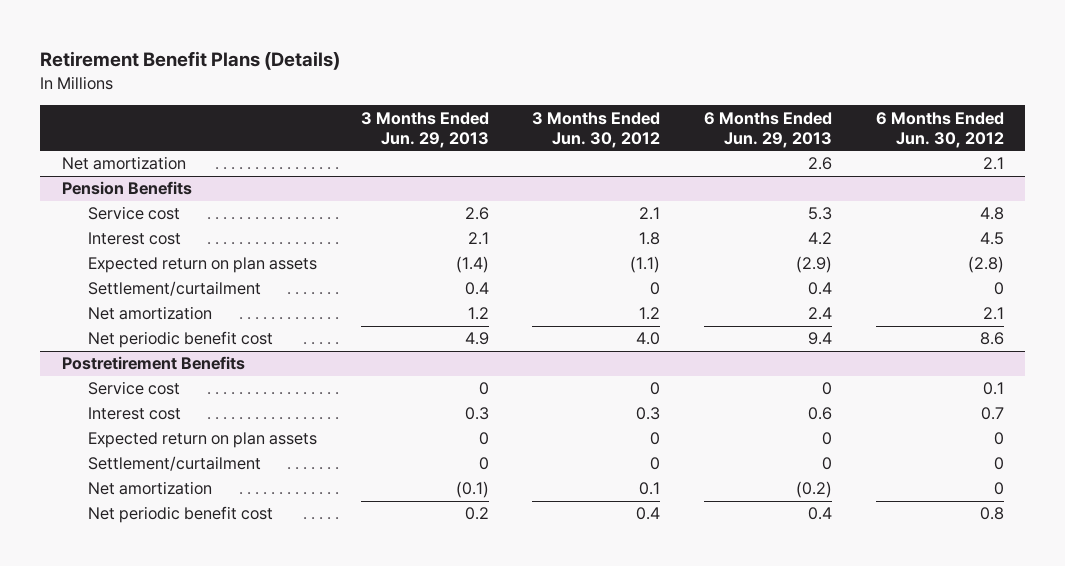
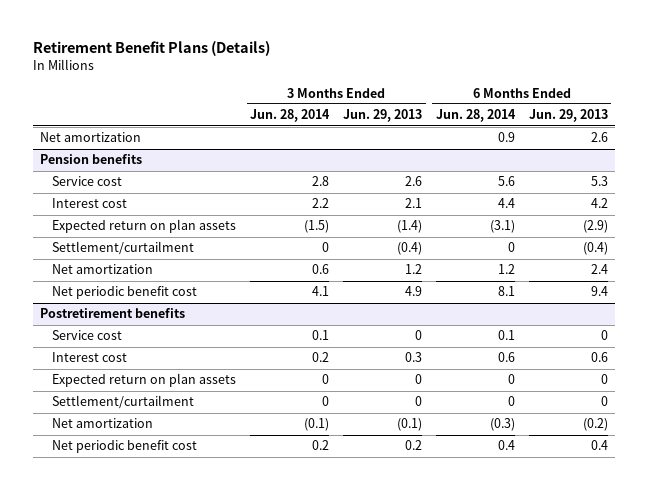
[532,111,661,148] 3 Months Ended Jun. 30, 2012 -> none
[875,111,1004,148] 6 Months Ended Jun. 30, 2012 -> none
none -> [250,109,331,123] Jun. 28, 2014
none -> [435,109,516,123] Jun. 28, 2014
[61,181,192,196] Pension Benefits -> [40,154,143,165] Pension benefits
[464,282,489,296] 0.4 -> [397,242,423,256] (0.4)
[807,282,832,296] 0.4 -> [582,242,608,256] (0.4)
[61,356,245,371] Postretirement Benefits -> [40,308,186,319] Postretirement benefits

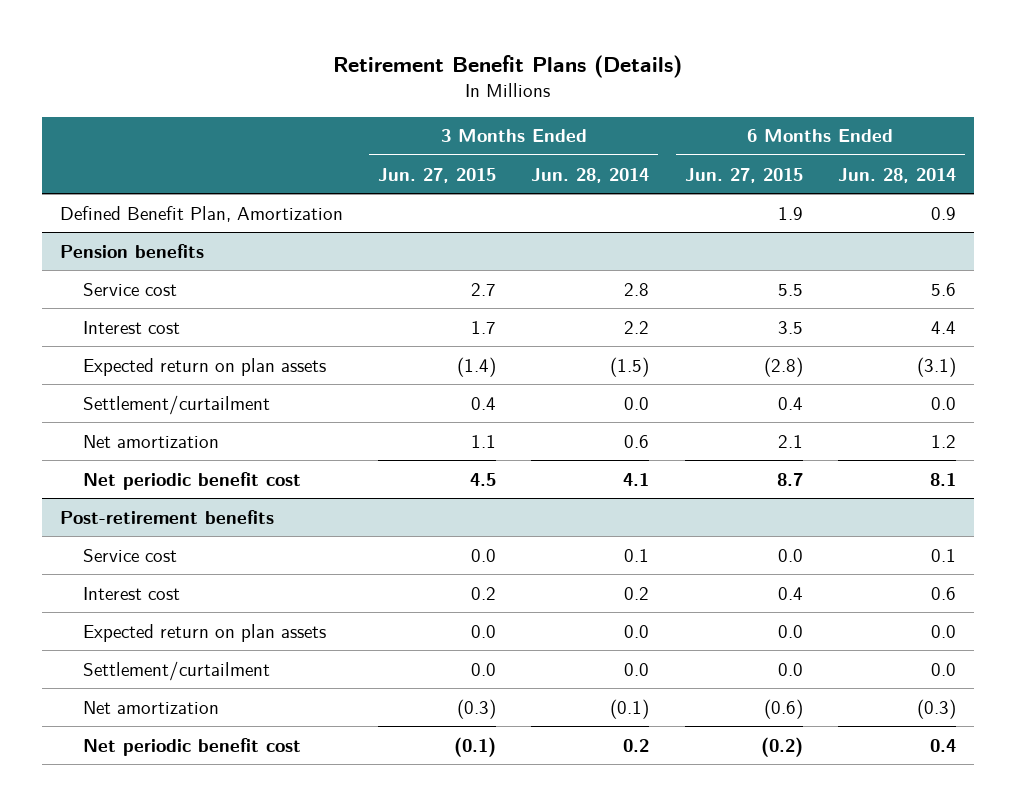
[343,109,423,123] Jun. 29, 2013 -> none
[528,109,608,123] Jun. 29, 2013 -> none
none -> [377,167,496,183] Jun. 27, 2015
none -> [684,167,803,183] Jun. 27, 2015
[40,132,142,143] Net amortization -> [59,205,343,222] Defined Benefit Plan, Amortization
[322,242,330,253] 0 -> [624,396,650,410] 0.0
[507,242,515,253] 0 -> [930,396,956,410] 0.0
[40,308,186,319] Postretirement benefits -> none
none -> [59,509,274,524] Post-retirement benefits
[322,374,330,385] 0 -> [624,624,650,638] 0.0
[507,374,515,385] 0 -> [930,624,956,638] 0.0
[322,396,330,407] 0 -> [624,662,650,676] 0.0
[507,396,515,407] 0 -> [930,662,956,676] 0.0

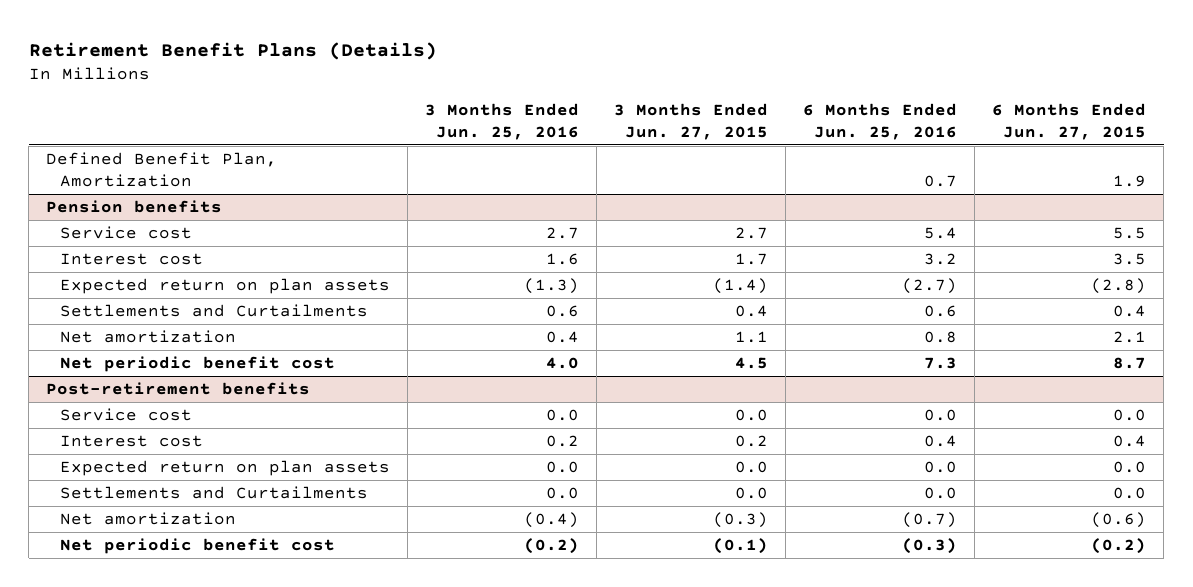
[531,167,650,183] Jun. 28, 2014 -> none
[837,167,956,183] Jun. 28, 2014 -> none
none -> [425,102,580,140] 3 Months Ended Jun. 25, 2016
none -> [803,102,958,140] 6 Months Ended Jun. 25, 2016
[83,394,271,415] Settlement/curtailment -> [60,304,369,318] Settlements and Curtailments
[83,660,271,681] Settlement/curtailment -> [60,486,369,500] Settlements and Curtailments

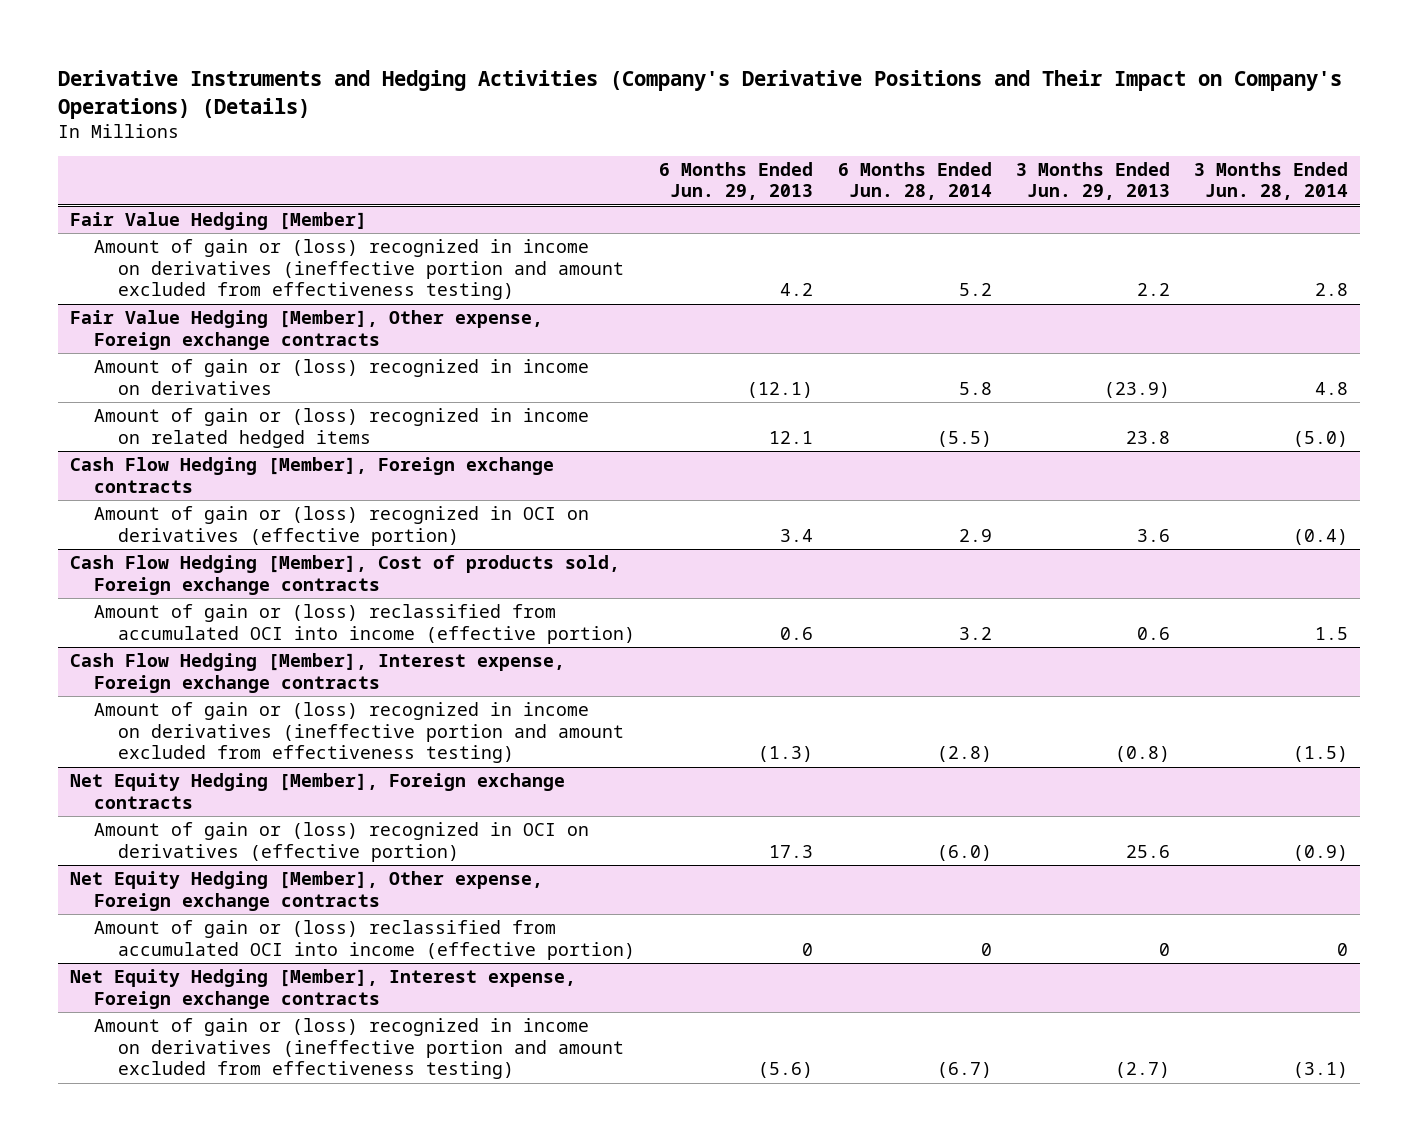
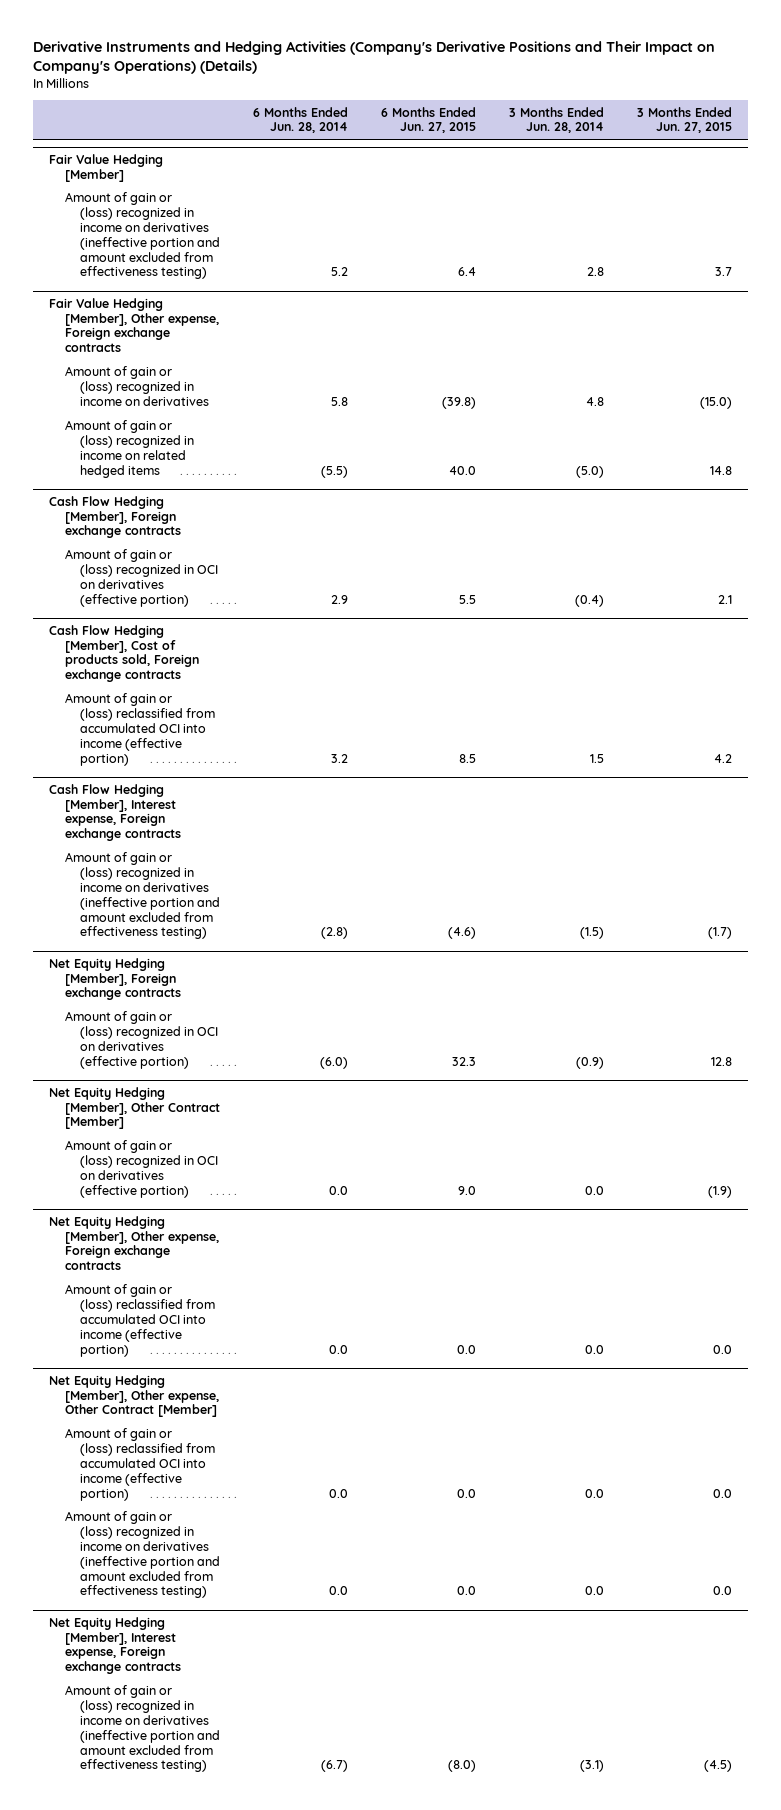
[659,161,814,201] 6 Months Ended Jun. 29, 2013 -> none
[1015,161,1170,201] 3 Months Ended Jun. 29, 2013 -> none
none -> [380,106,476,134] 6 Months Ended Jun. 27, 2015
none -> [636,106,732,134] 3 Months Ended Jun. 27, 2015
none -> [49,1086,220,1130] Net Equity Hedging [Member], Other Contract [Member]
none -> [64,1140,219,1198] Amount of gain or (loss) recognized in OCI on derivatives (effective portion)
[980,942,992,956] 0 -> [329,1344,349,1354] 0.0
[1337,942,1349,956] 0 -> [584,1344,604,1354] 0.0
none -> [49,1374,219,1418] Net Equity Hedging [Member], Other expense, Other Contract [Member]
none -> [64,1428,216,1501] Amount of gain or (loss) reclassified from accumulated OCI into income (effective portion)
none -> [64,1511,221,1599] Amount of gain or (loss) recognized in income on derivatives (ineffective portion and amount excluded from effectiveness testing)

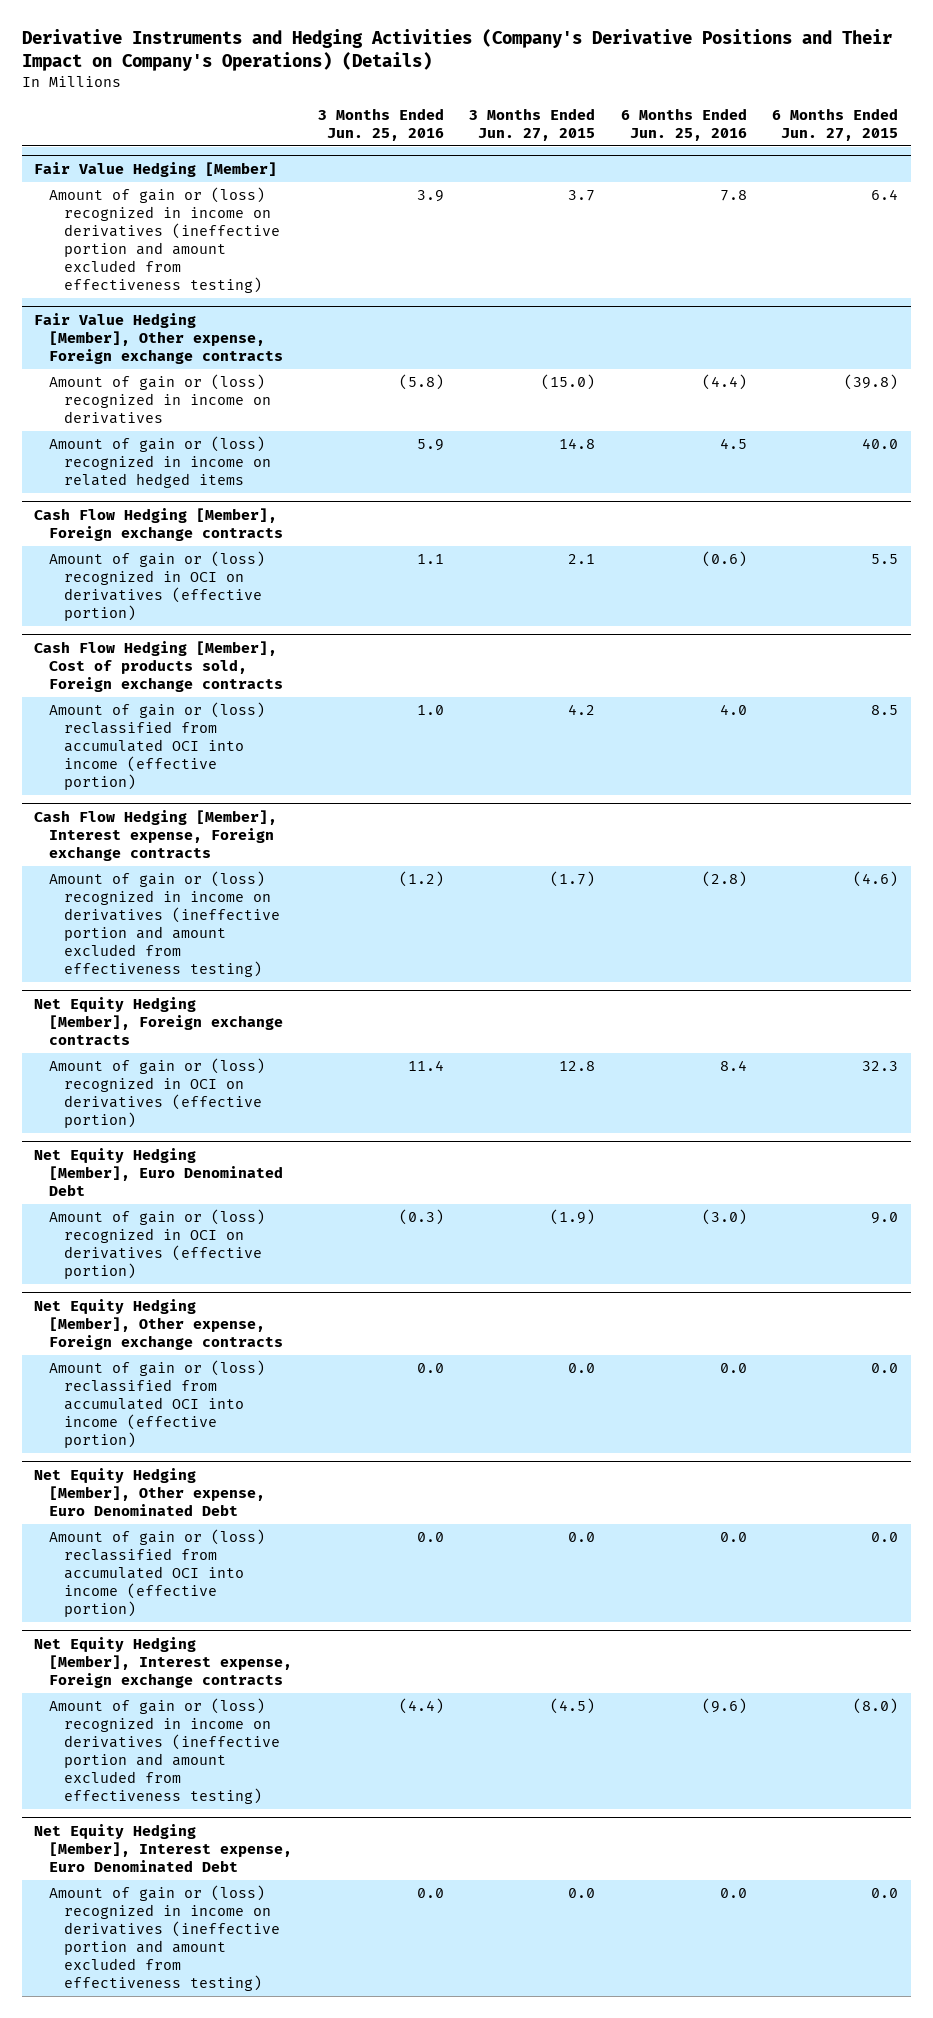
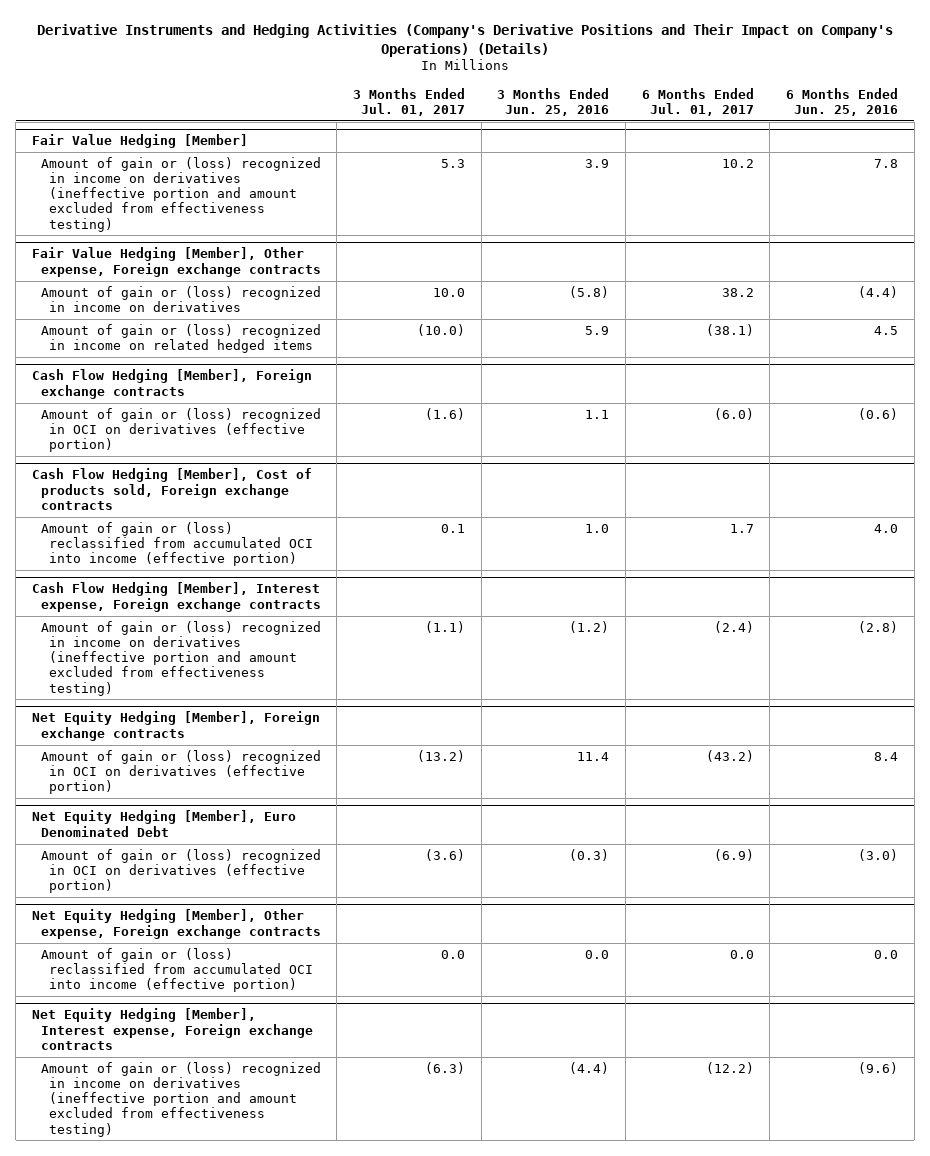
[469,107,596,141] 3 Months Ended Jun. 27, 2015 -> none
[772,107,899,141] 6 Months Ended Jun. 27, 2015 -> none
none -> [352,87,465,116] 3 Months Ended Jul. 01, 2017
none -> [641,87,754,116] 6 Months Ended Jul. 01, 2017
[34,1468,266,1517] Net Equity Hedging [Member], Other expense, Euro Denominated Debt -> none
[49,1529,266,1618] Amount of gain or (loss) reclassified from accumulated OCI into income (effective portion) -> none
[34,1824,293,1873] Net Equity Hedging [Member], Interest expense, Euro Denominated Debt -> none
[49,1885,281,1992] Amount of gain or (loss) recognized in income on derivatives (ineffective portion and amount excluded from effectiveness testing) -> none

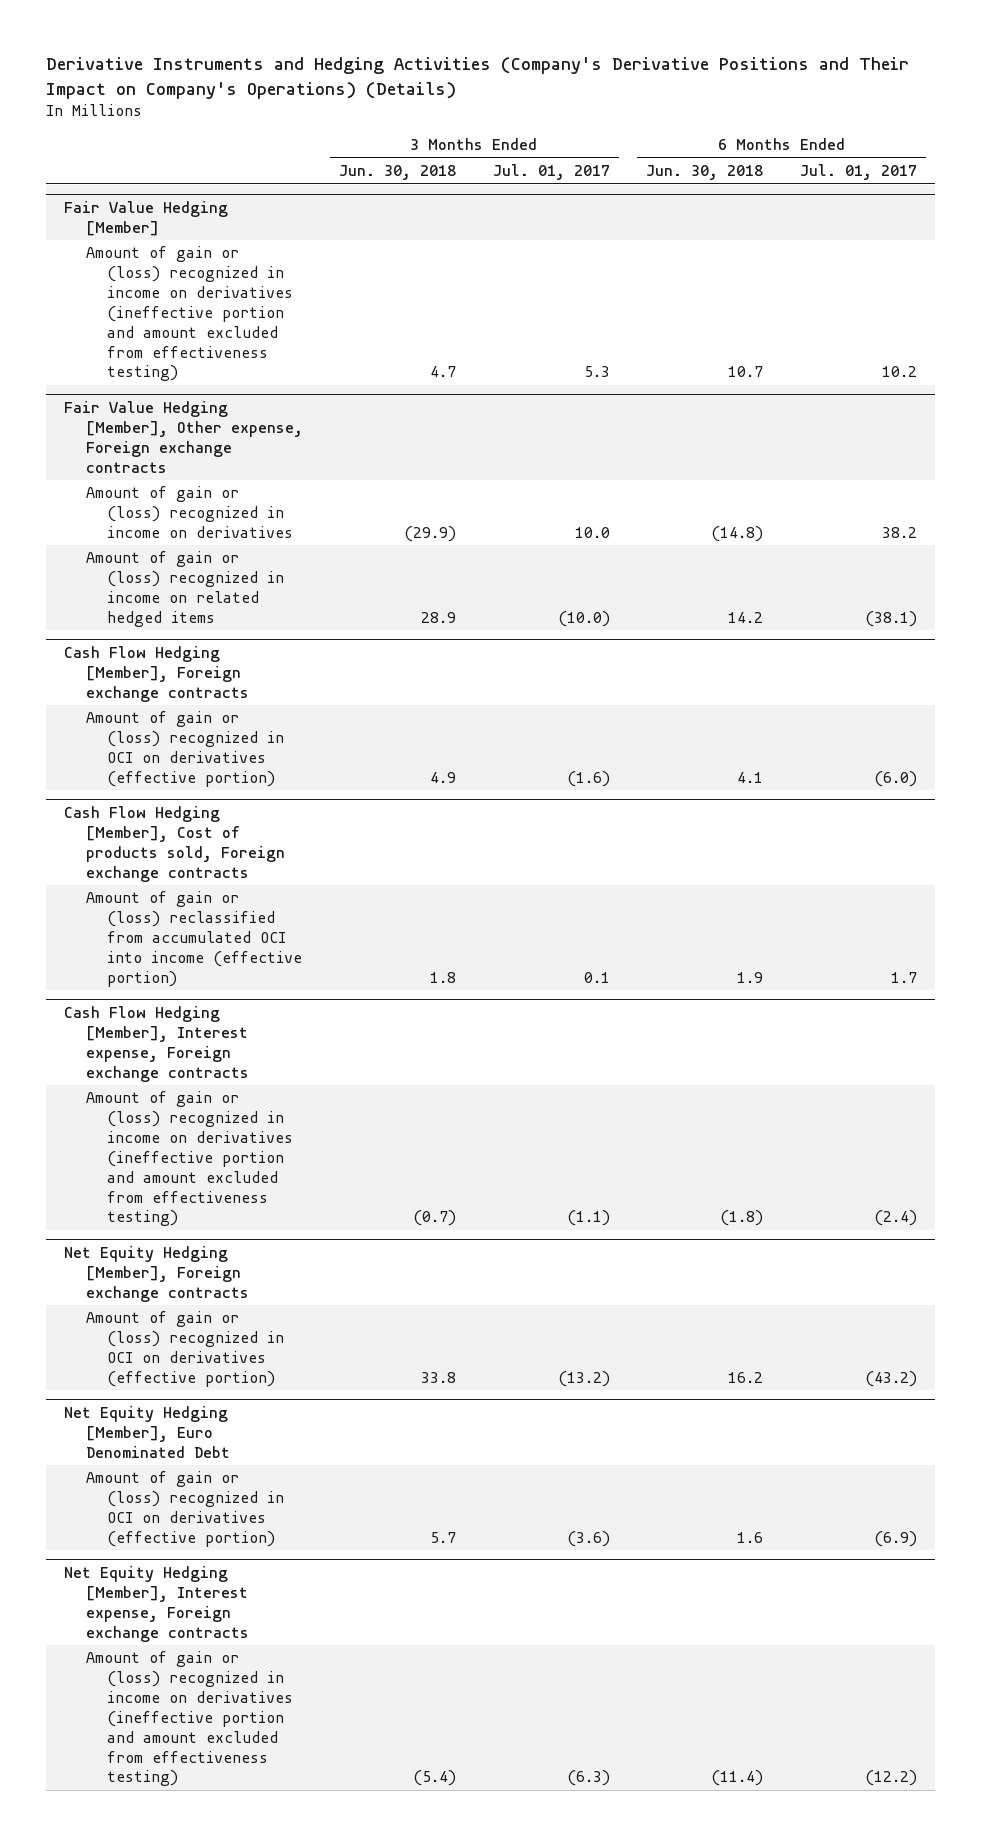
[497,87,610,116] 3 Months Ended Jun. 25, 2016 -> none
[786,87,899,116] 6 Months Ended Jun. 25, 2016 -> none
none -> [339,165,457,181] Jun. 30, 2018
none -> [646,165,764,181] Jun. 30, 2018
[31,909,321,939] Net Equity Hedging [Member], Other expense, Foreign exchange contracts -> none
[40,947,314,993] Amount of gain or (loss) reclassified from accumulated OCI into income (effective portion) -> none

